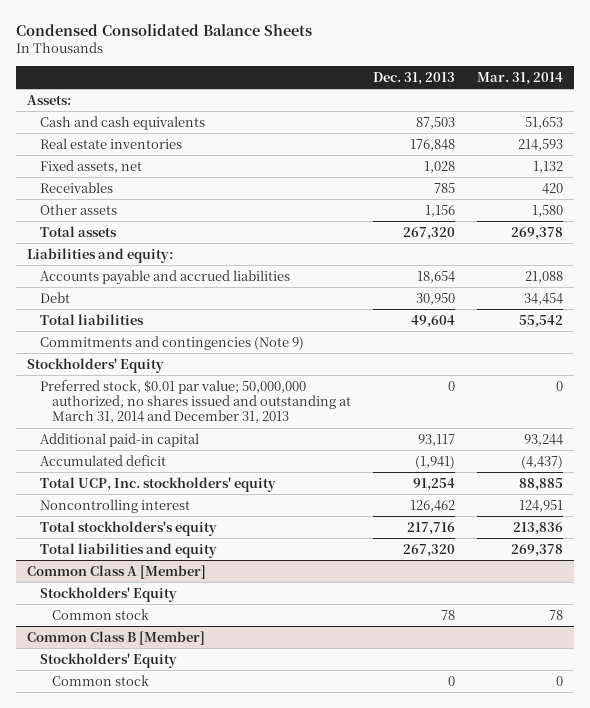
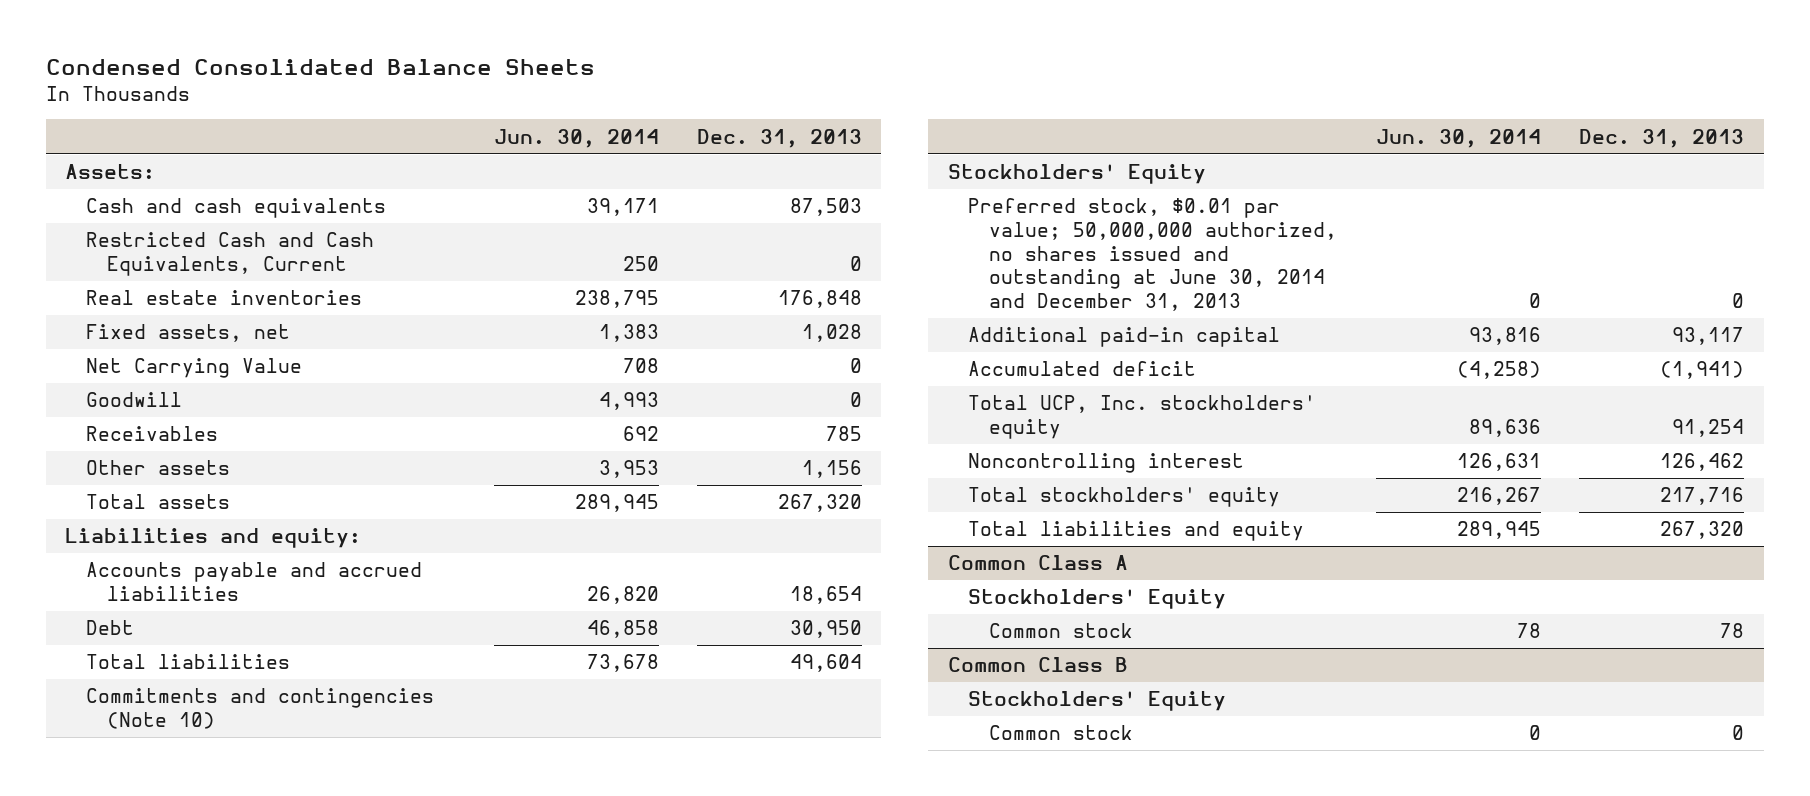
[476,71,563,85] Mar. 31, 2014 -> none
none -> [493,128,659,148] Jun. 30, 2014
none -> [86,232,375,277] Restricted Cash and Cash Equivalents, Current
none -> [86,358,303,379] Net Carrying Value
none -> [86,392,183,408] Goodwill
[39,335,304,350] Commitments and contingencies (Note 9) -> [86,688,435,730] Commitments and contingencies (Note 10)
[39,379,352,424] Preferred stock, $0.01 par value; 50,000,000 authorized, no shares issued and outstanding at March 31, 2014 and December 31, 2013 -> [968,198,1338,312] Preferred stock, $0.01 par value; 50,000,000 authorized, no shares issued and outstanding at June 30, 2014 and December 31, 2013
[39,520,217,536] Total stockholders's equity -> [968,487,1281,508] Total stockholders' equity
[27,564,207,579] Common Class A [Member] -> [947,555,1128,571] Common Class A
[27,630,206,645] Common Class B [Member] -> [947,657,1128,673] Common Class B

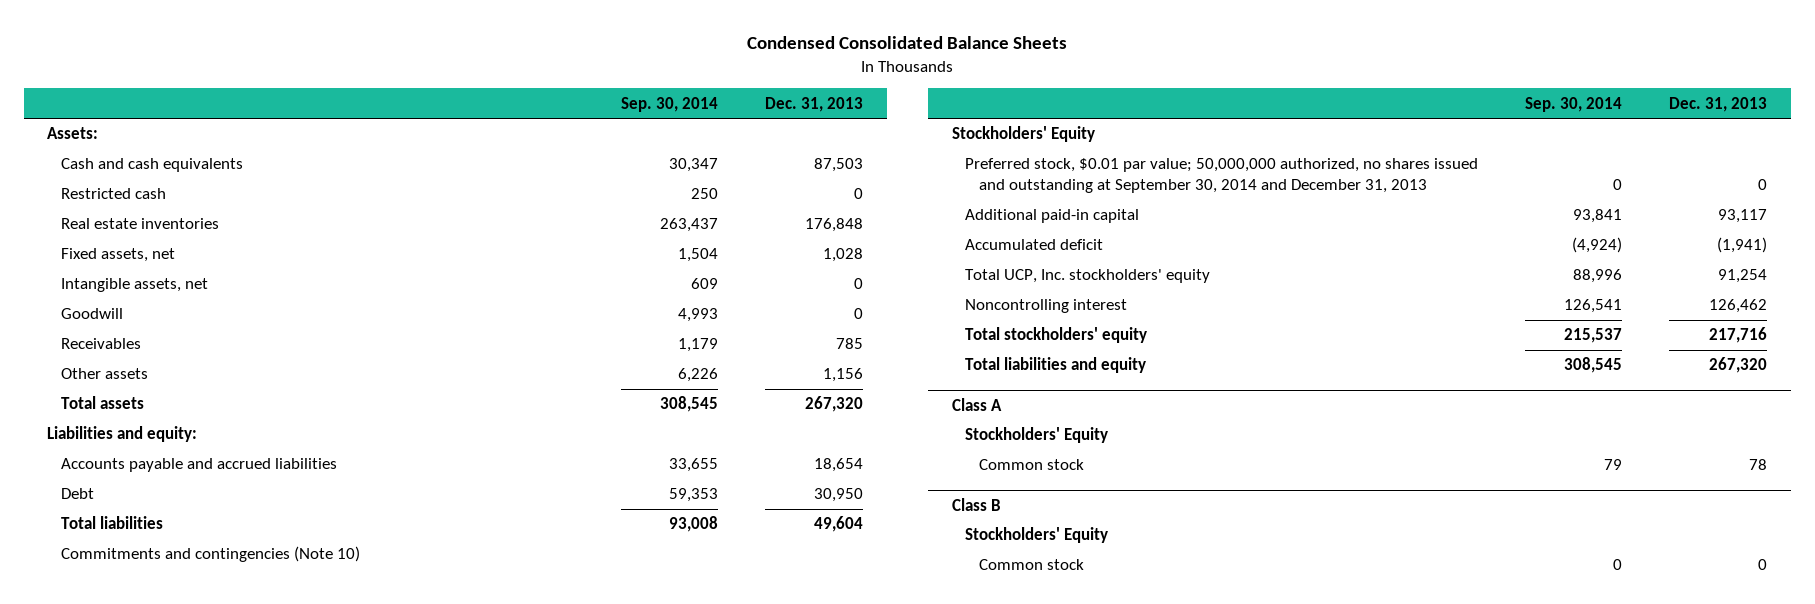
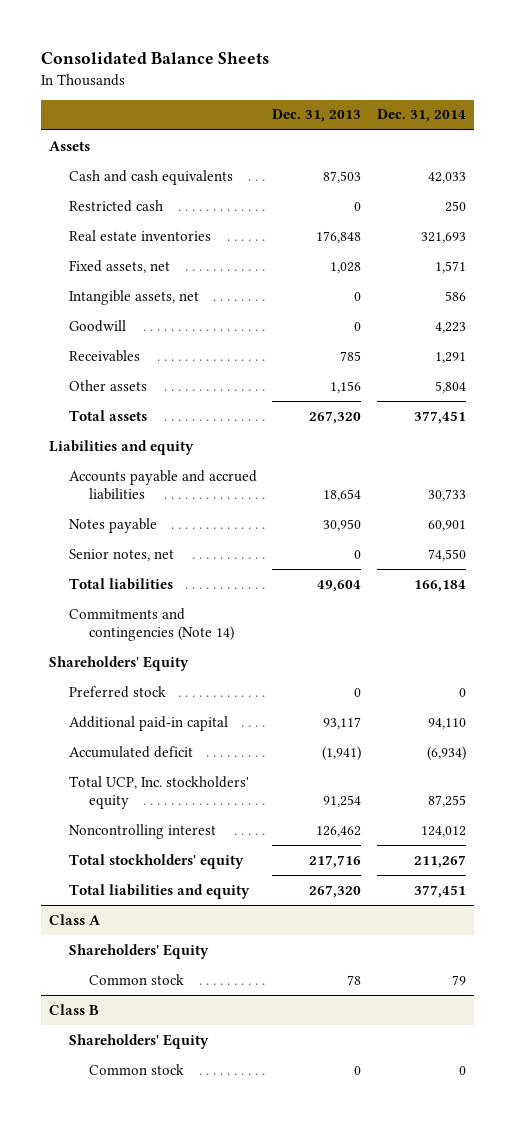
[747,36,1068,50] Condensed Consolidated Balance Sheets -> [40,52,269,65] Consolidated Balance Sheets
[621,96,719,112] Sep. 30, 2014 -> none
none -> [376,109,466,123] Dec. 31, 2014
[47,127,99,140] Assets: -> [48,140,90,151] Assets
[47,426,198,443] Liabilities and equity: -> [48,439,194,455] Liabilities and equity
[61,488,95,500] Debt -> [68,517,157,533] Notes payable
none -> [68,548,174,561] Senior notes, net
[61,546,361,563] Commitments and contingencies (Note 10) -> [68,607,234,642] Commitments and contingencies (Note 14)
[951,126,1095,143] Stockholders' Equity -> [48,655,189,671] Shareholders' Equity
[965,158,1479,194] Preferred stock, $0.01 par value; 50,000,000 authorized, no shares issued and outstanding at September 30, 2014 and December 31, 2013 -> [68,685,166,698] Preferred stock
[965,427,1109,444] Stockholders' Equity -> [68,943,209,959] Shareholders' Equity
[965,527,1109,544] Stockholders' Equity -> [68,1033,209,1049] Shareholders' Equity

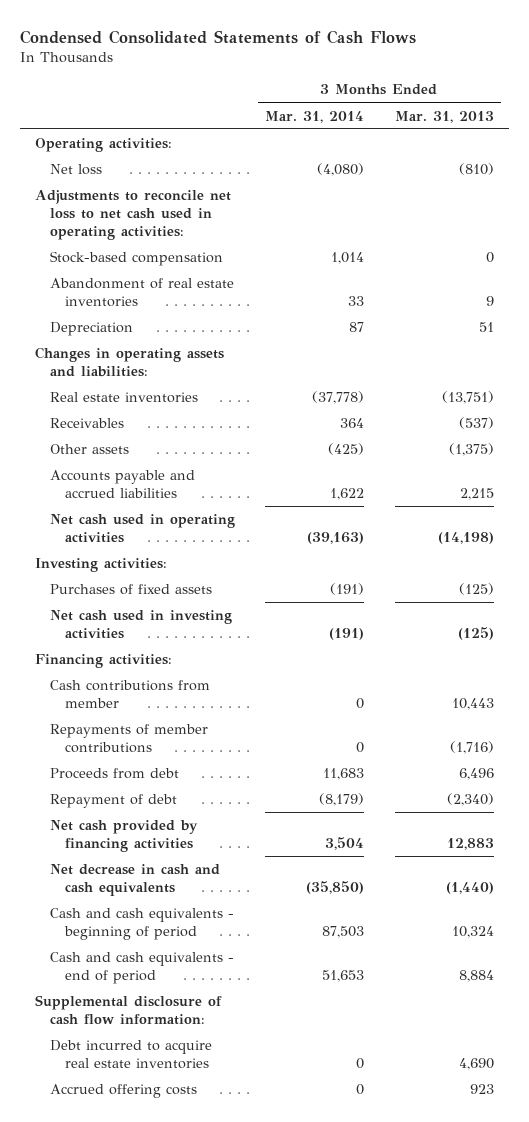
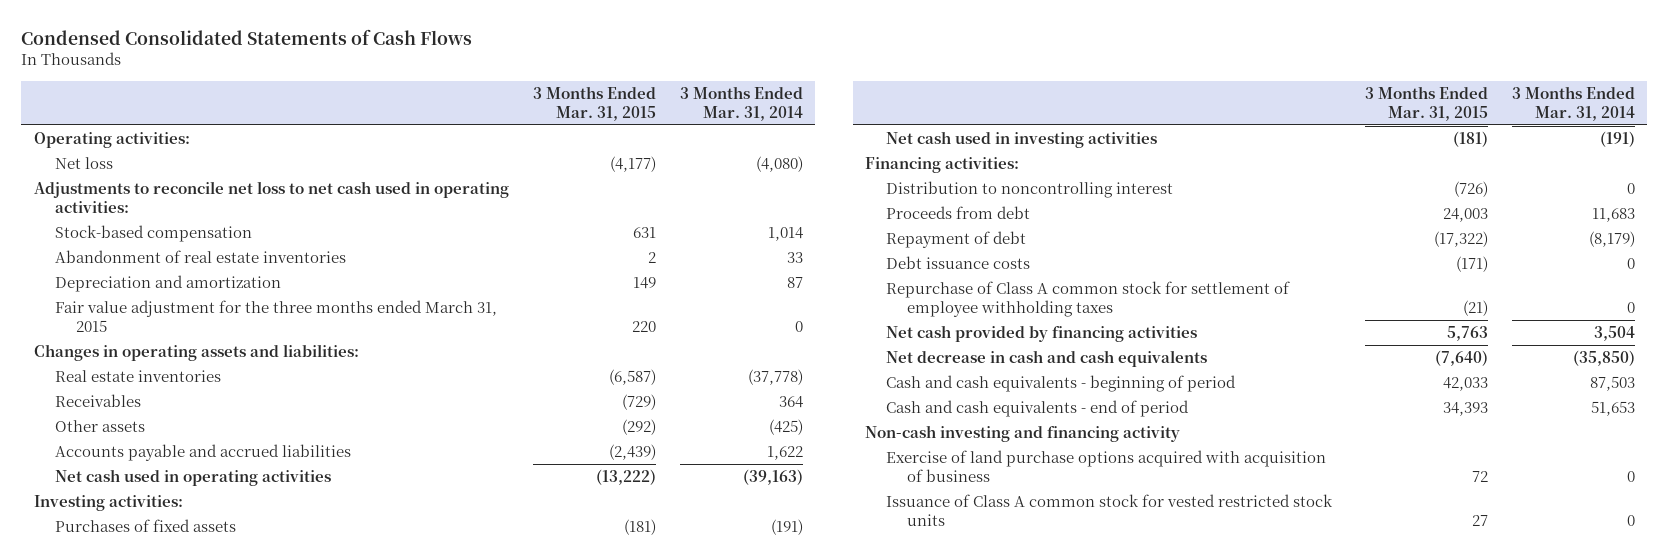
[394,110,494,123] Mar. 31, 2013 -> none
none -> [532,85,656,121] 3 Months Ended Mar. 31, 2015
[50,322,134,337] Depreciation -> none
none -> [54,275,281,293] Depreciation and amortization
none -> [54,300,497,333] Fair value adjustment for the three months ended March 31, 2015
[50,680,211,708] Cash contributions from member -> none
[50,724,209,753] Repayments of member contributions -> none
none -> [886,181,1174,199] Distribution to noncontrolling interest
none -> [886,256,1031,270] Debt issuance costs
none -> [886,281,1291,318] Repurchase of Class A common stock for settlement of employee withholding taxes
[50,1040,213,1069] Debt incurred to acquire real estate inventories -> none
[50,1084,198,1099] Accrued offering costs -> none
[35,995,223,1025] Supplemental disclosure of cash flow information: -> [865,425,1181,443] Non-cash investing and financing activity
none -> [886,450,1327,483] Exercise of land purchase options acquired with acquisition of business
none -> [886,494,1334,527] Issuance of Class A common stock for vested restricted stock units

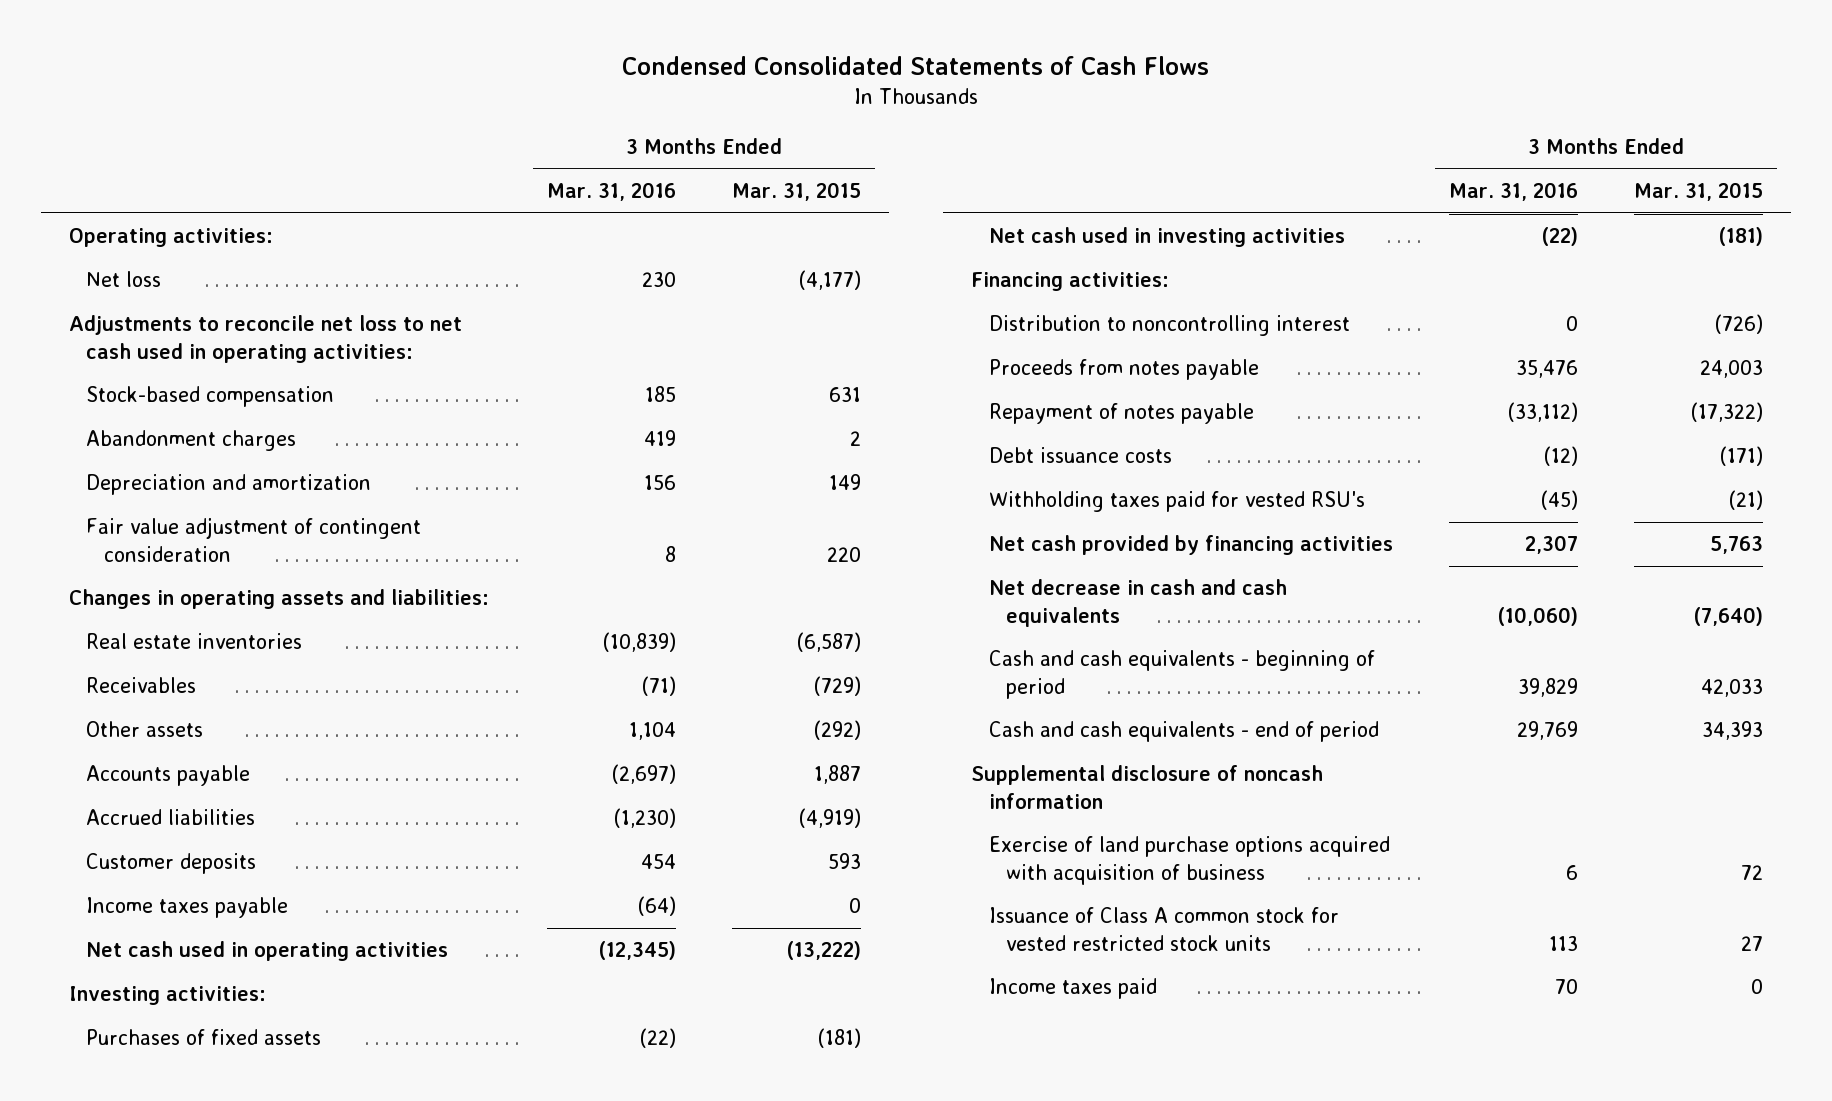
[680,85,804,121] 3 Months Ended Mar. 31, 2014 -> none
none -> [546,182,676,202] Mar. 31, 2016
[54,250,346,264] Abandonment of real estate inventories -> [86,430,297,452] Abandonment charges
[54,300,497,333] Fair value adjustment for the three months ended March 31, 2015 -> [86,517,422,562] Fair value adjustment of contingent consideration
[54,444,351,462] Accounts payable and accrued liabilities -> [86,765,251,787] Accounts payable
[608,444,656,461] (2,439) -> [813,765,861,785] 1,887
none -> [86,809,256,826] Accrued liabilities
none -> [86,853,257,875] Customer deposits
none -> [86,897,289,919] Income taxes payable
[886,206,1031,220] Proceeds from debt -> [988,359,1259,381] Proceeds from notes payable
[886,231,1027,249] Repayment of debt -> [988,403,1254,425] Repayment of notes payable
[886,281,1291,318] Repurchase of Class A common stock for settlement of employee withholding taxes -> [988,491,1365,513] Withholding taxes paid for vested RSU's
[865,425,1181,443] Non-cash investing and financing activity -> [971,765,1324,809] Supplemental disclosure of noncash information
none -> [988,978,1157,1000] Income taxes paid

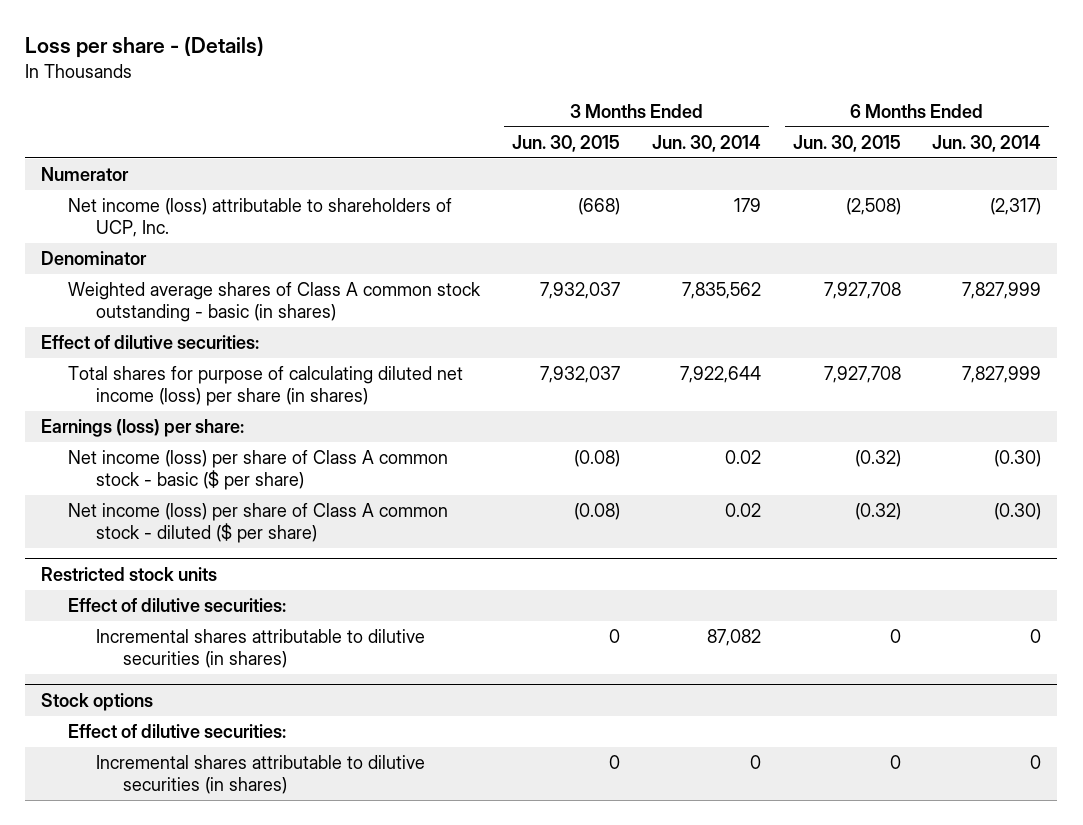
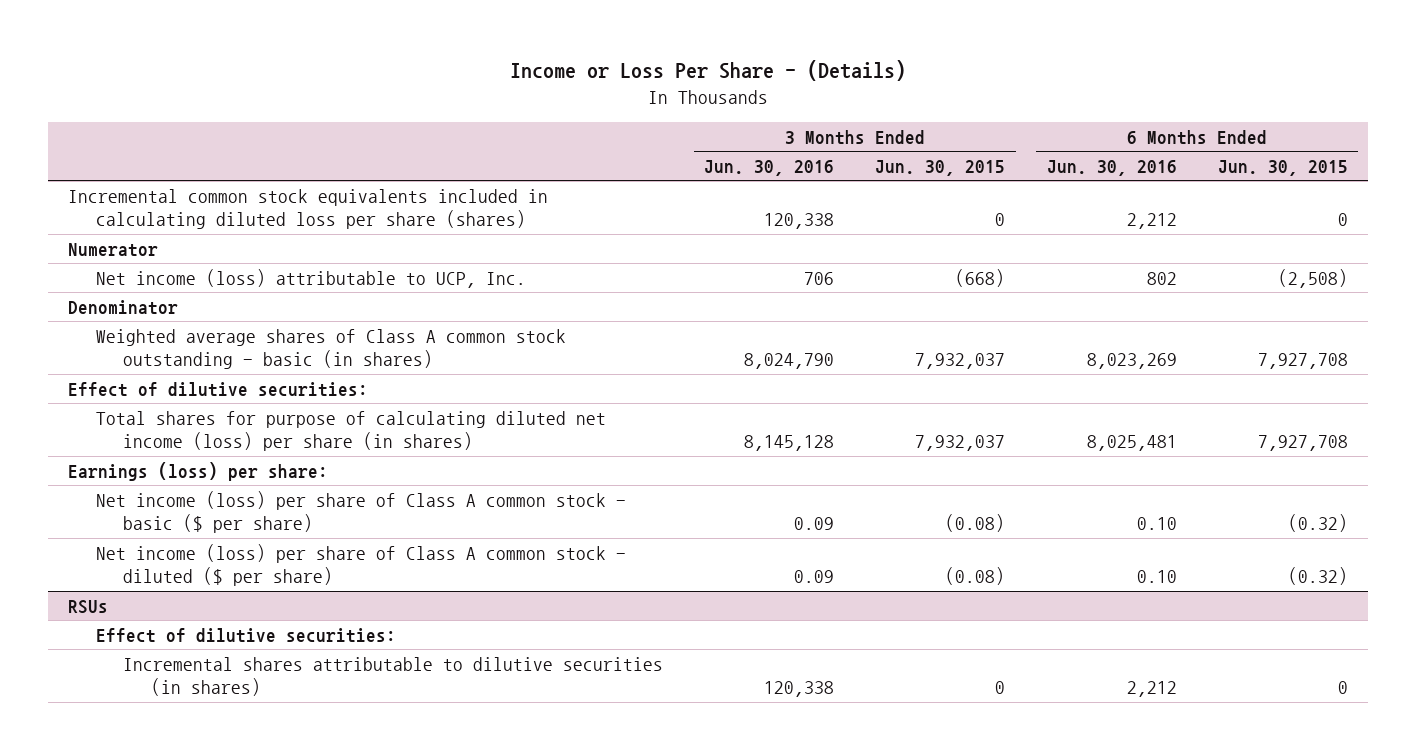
[25,36,265,59] Loss per share - (Details) -> [509,60,906,82] Income or Loss Per Share - (Details)
[651,134,761,152] Jun. 30, 2014 -> none
[932,134,1042,152] Jun. 30, 2014 -> none
none -> [704,159,835,176] Jun. 30, 2016
none -> [1046,159,1177,176] Jun. 30, 2016
none -> [68,188,549,230] Incremental common stock equivalents included in calculating diluted loss per share (shares)
[68,198,453,237] Net income (loss) attributable to shareholders of UCP, Inc. -> [95,268,526,288] Net income (loss) attributable to UCP, Inc.
[68,598,287,613] Effect of dilutive securities: -> none
[95,629,425,668] Incremental shares attributable to dilutive securities (in shares) -> none
[41,692,154,711] Stock options -> none
[41,566,218,581] Restricted stock units -> [68,599,109,614] RSUs

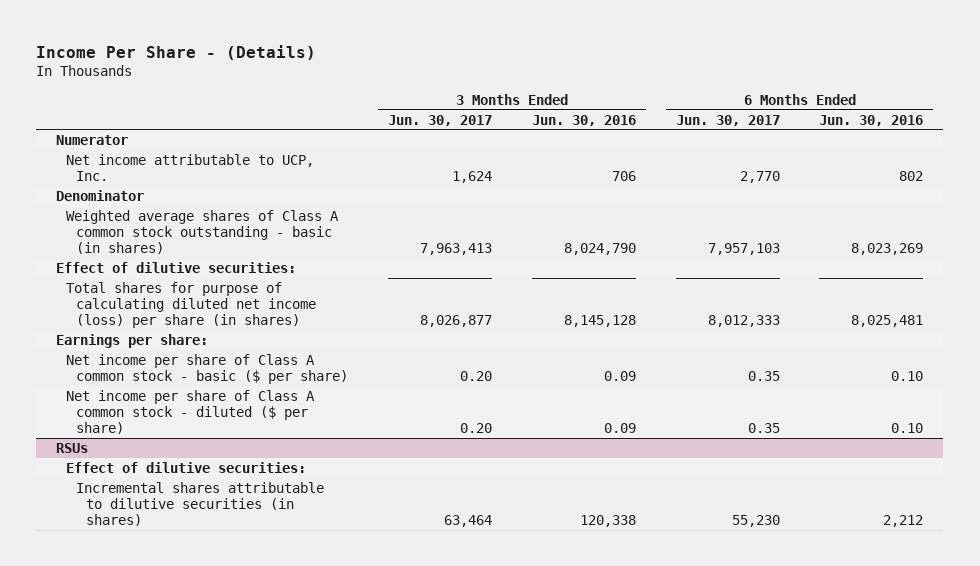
[509,60,906,82] Income or Loss Per Share - (Details) -> [36,44,317,60] Income Per Share - (Details)
[875,159,1006,176] Jun. 30, 2015 -> none
[1217,159,1348,176] Jun. 30, 2015 -> none
none -> [388,114,493,126] Jun. 30, 2017
none -> [675,114,780,126] Jun. 30, 2017
[68,188,549,230] Incremental common stock equivalents included in calculating diluted loss per share (shares) -> none
[95,268,526,288] Net income (loss) attributable to UCP, Inc. -> [66,153,315,181] Net income attributable to UCP, Inc.
[68,461,329,481] Earnings (loss) per share: -> [56,333,209,348] Earnings per share:
[95,490,626,534] Net income (loss) per share of Class A common stock - basic ($ per share) -> [66,353,349,384] Net income per share of Class A common stock - basic ($ per share)
[95,543,626,587] Net income (loss) per share of Class A common stock - diluted ($ per share) -> [66,389,316,435] Net income per share of Class A common stock - diluted ($ per share)

